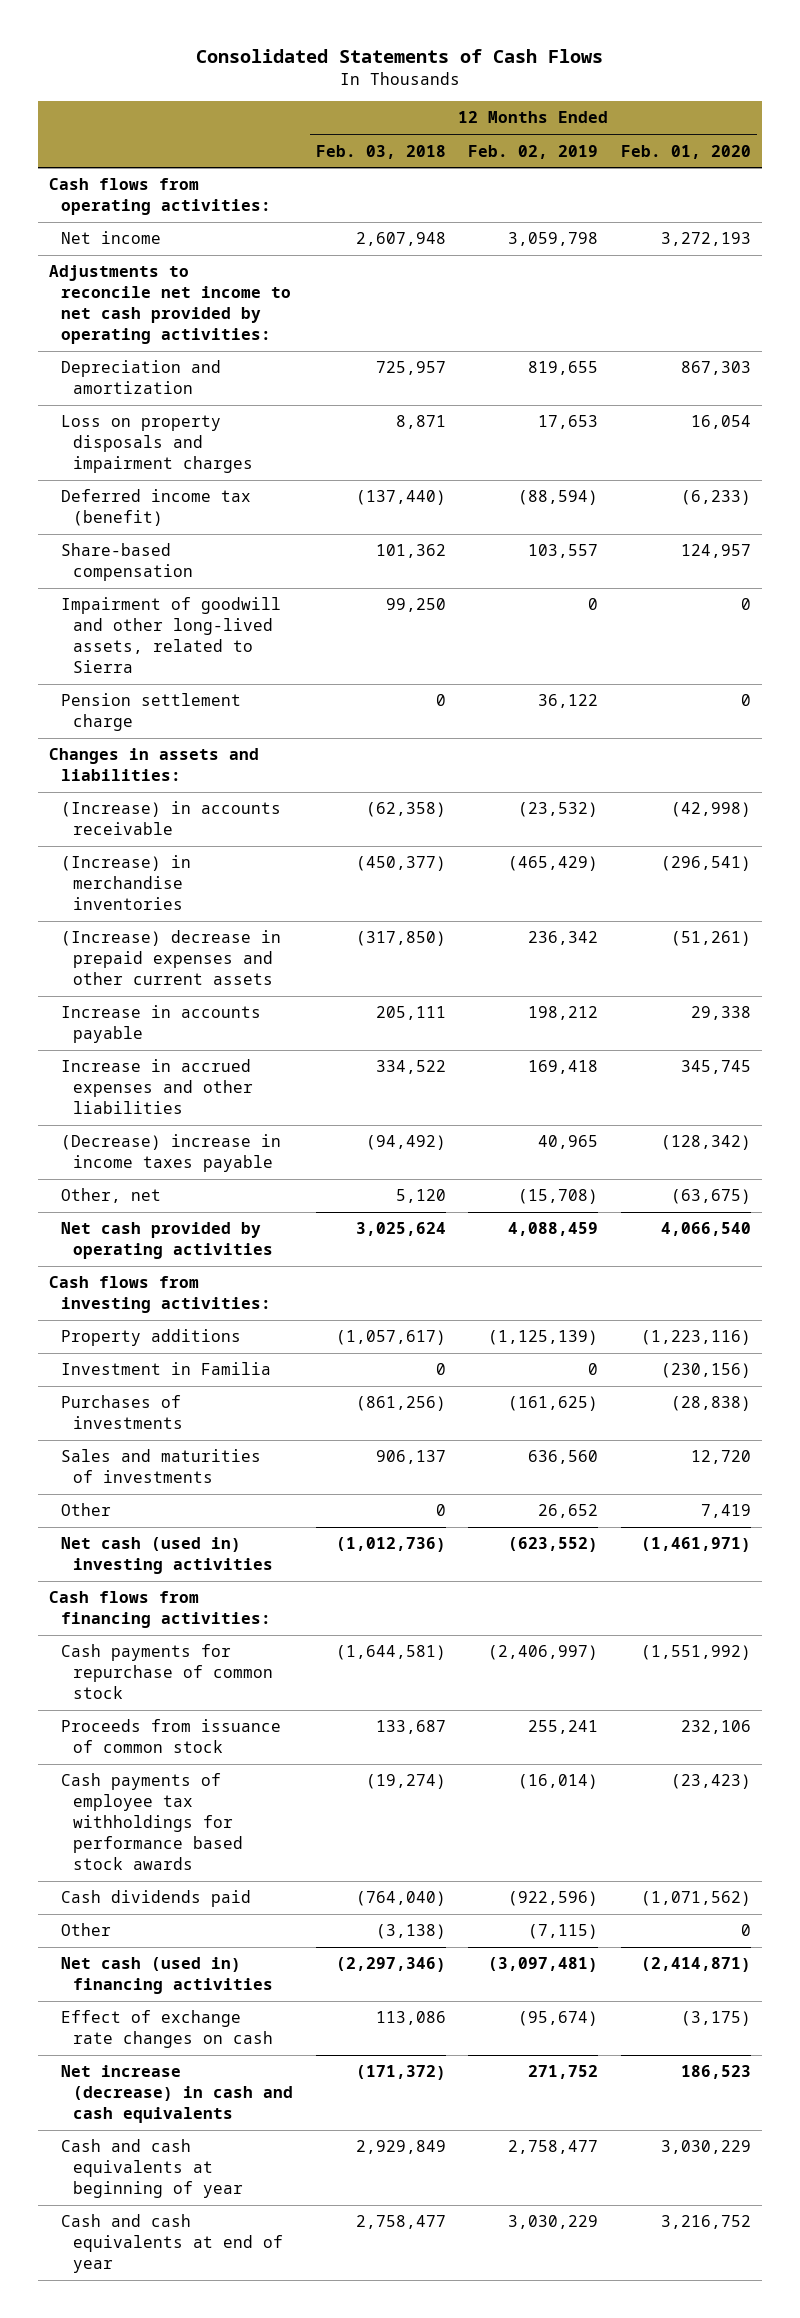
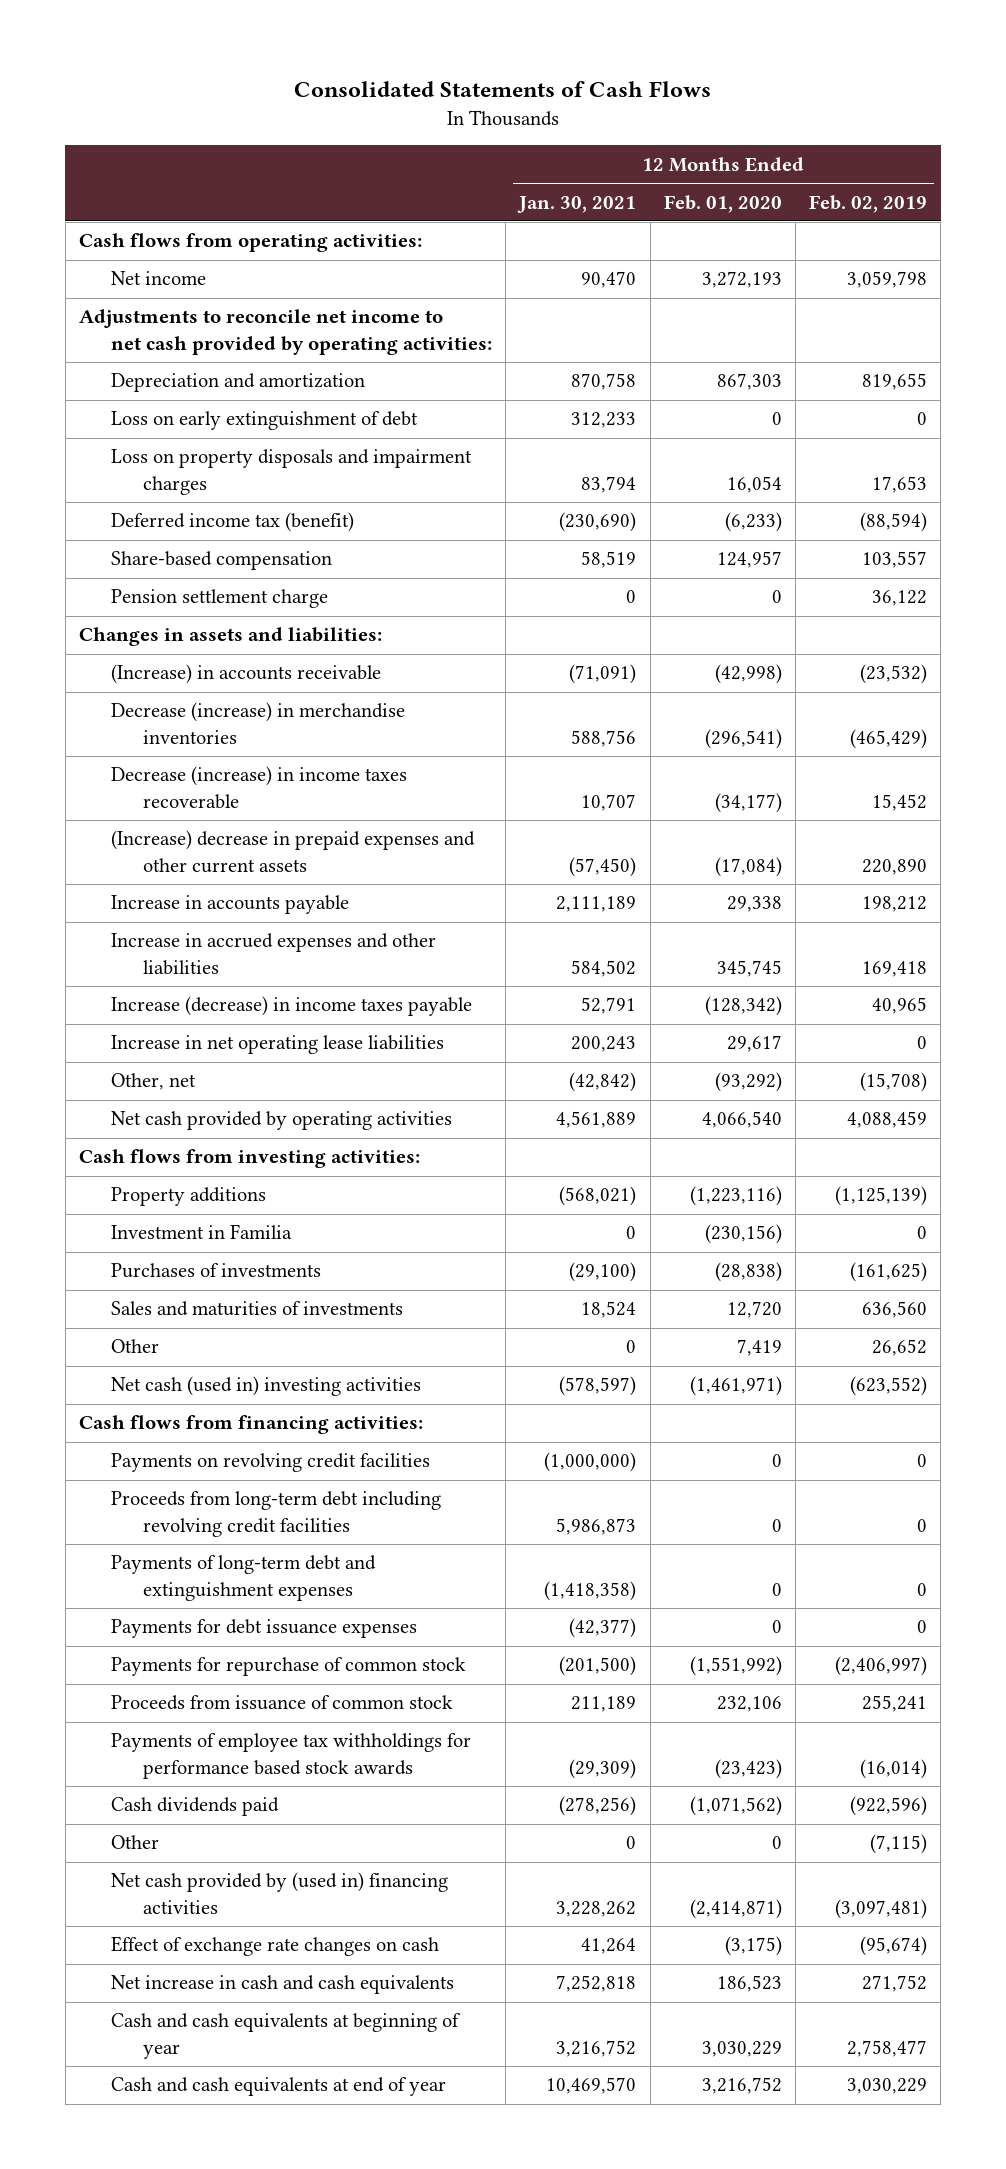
[315,144,446,159] Feb. 03, 2018 -> none
none -> [517,195,637,213] Jan. 30, 2021
none -> [111,411,419,431] Loss on early extinguishment of debt
[61,597,282,674] Impairment of goodwill and other long-lived assets, related to Sierra -> none
[61,855,192,911] (Increase) in merchandise inventories -> [111,702,406,744] Decrease (increase) in merchandise inventories
none -> [111,766,408,809] Decrease (increase) in income taxes recoverable
[528,931,599,946] 236,342 -> [862,858,928,875] 220,890
[671,931,752,947] (51,261) -> [714,856,782,877] (17,084)
[61,1134,282,1173] (Decrease) increase in income taxes payable -> [111,996,473,1017] Increase (decrease) in income taxes payable
none -> [111,1035,445,1055] Increase in net operating lease liabilities
[671,1189,752,1205] (63,675) -> [714,1072,782,1093] (93,292)
none -> [111,1453,431,1473] Payments on revolving credit facilities
none -> [111,1491,442,1537] Proceeds from long-term debt including revolving credit facilities
none -> [111,1555,377,1601] Payments of long-term debt and extinguishment expenses
none -> [111,1619,418,1639] Payments for debt issuance expenses
[61,1644,273,1700] Cash payments for repurchase of common stock -> [111,1657,467,1677] Payments for repurchase of common stock
[61,1773,243,1871] Cash payments of employee tax withholdings for performance based stock awards -> [111,1733,472,1779] Payments of employee tax withholdings for performance based stock awards
[61,1957,273,1995] Net cash (used in) financing activities -> [111,1872,449,1914] Net cash provided by (used in) financing activities
[61,2065,293,2124] Net increase (decrease) in cash and cash equivalents -> [111,1975,455,1995] Net increase in cash and cash equivalents

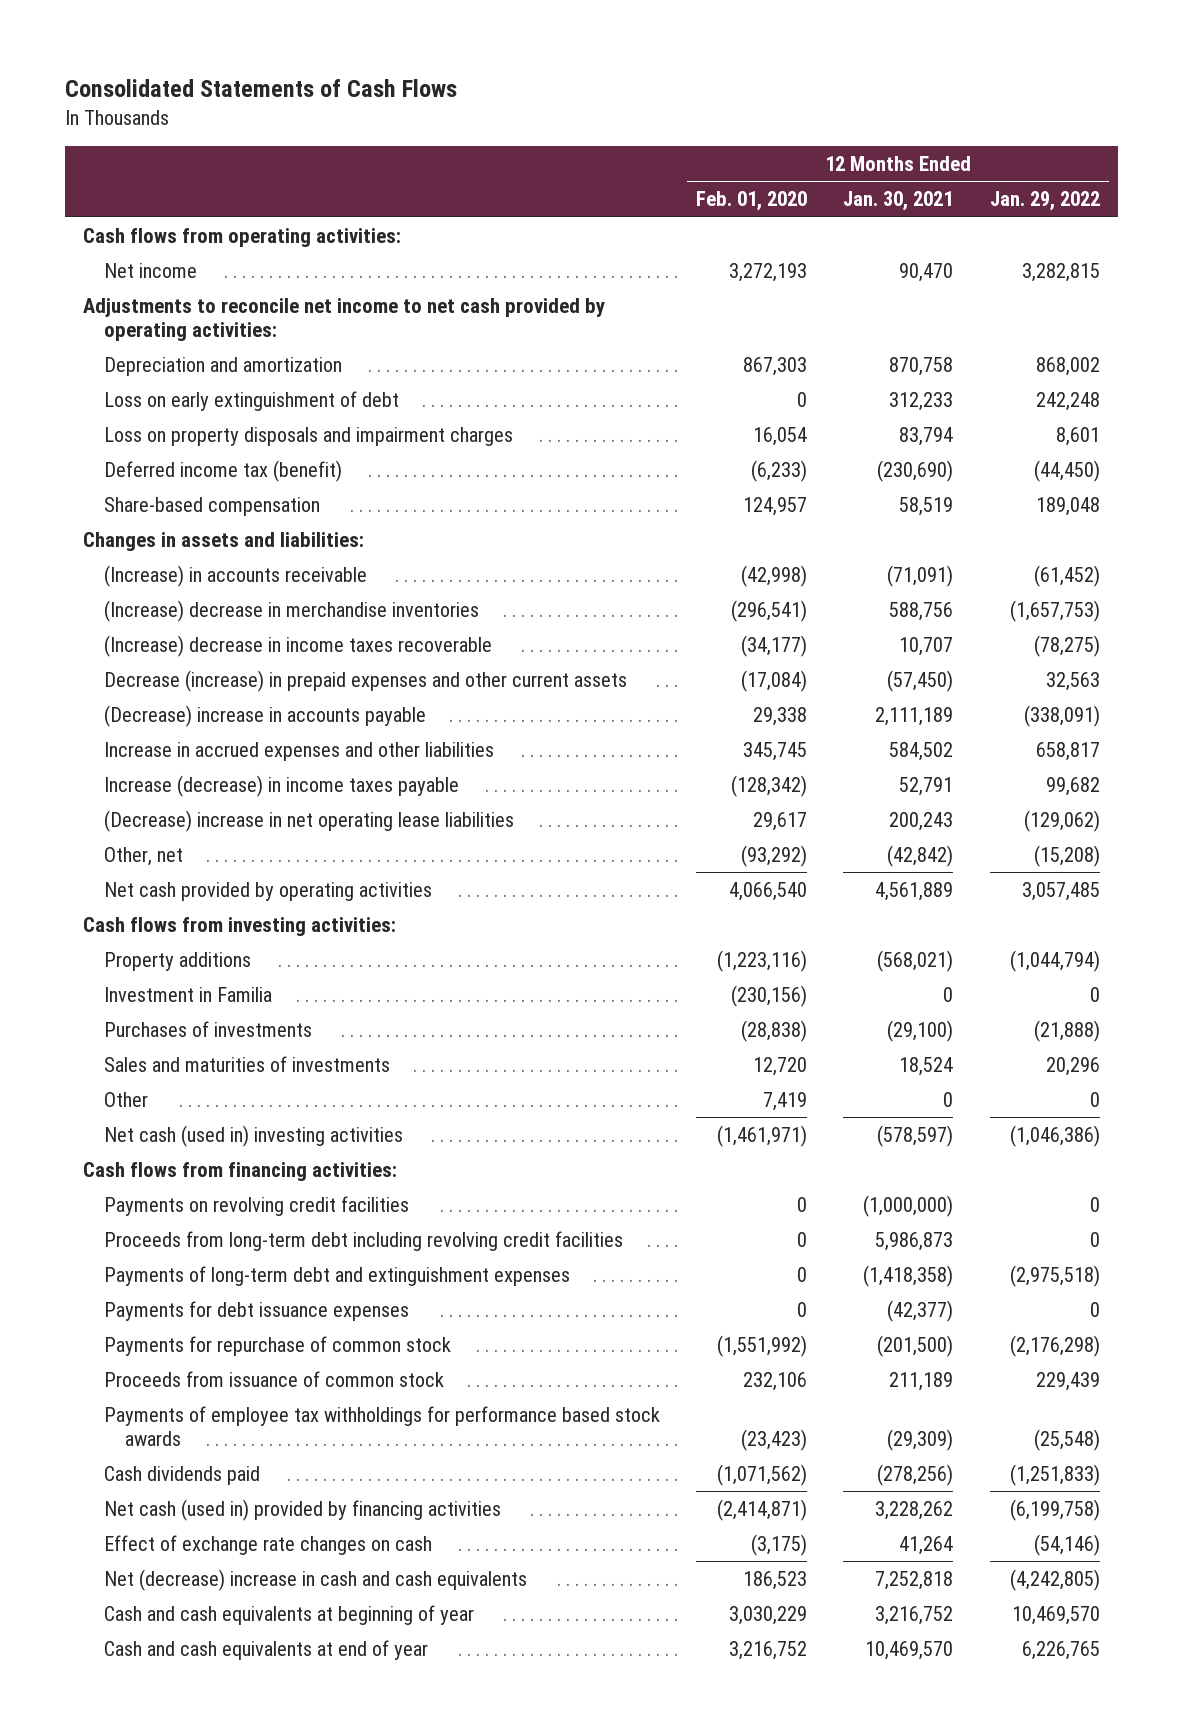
[809,194,928,213] Feb. 02, 2019 -> none
none -> [989,191,1100,212] Jan. 29, 2022
[111,589,329,609] Pension settlement charge -> none
[111,702,406,744] Decrease (increase) in merchandise inventories -> [103,600,479,623] (Increase) decrease in merchandise inventories
[111,766,408,809] Decrease (increase) in income taxes recoverable -> [103,635,492,658] (Increase) decrease in income taxes recoverable
[111,830,476,873] (Increase) decrease in prepaid expenses and other current assets -> [103,670,627,693] Decrease (increase) in prepaid expenses and other current assets
[111,895,350,915] Increase in accounts payable -> [103,705,426,728] (Decrease) increase in accounts payable
[111,1035,445,1055] Increase in net operating lease liabilities -> [103,810,514,833] (Decrease) increase in net operating lease liabilities
[111,1835,160,1850] Other -> none
[111,1872,449,1914] Net cash provided by (used in) financing activities -> [103,1499,501,1522] Net cash (used in) provided by financing activities
[111,1975,455,1995] Net increase in cash and cash equivalents -> [103,1569,527,1592] Net (decrease) increase in cash and cash equivalents

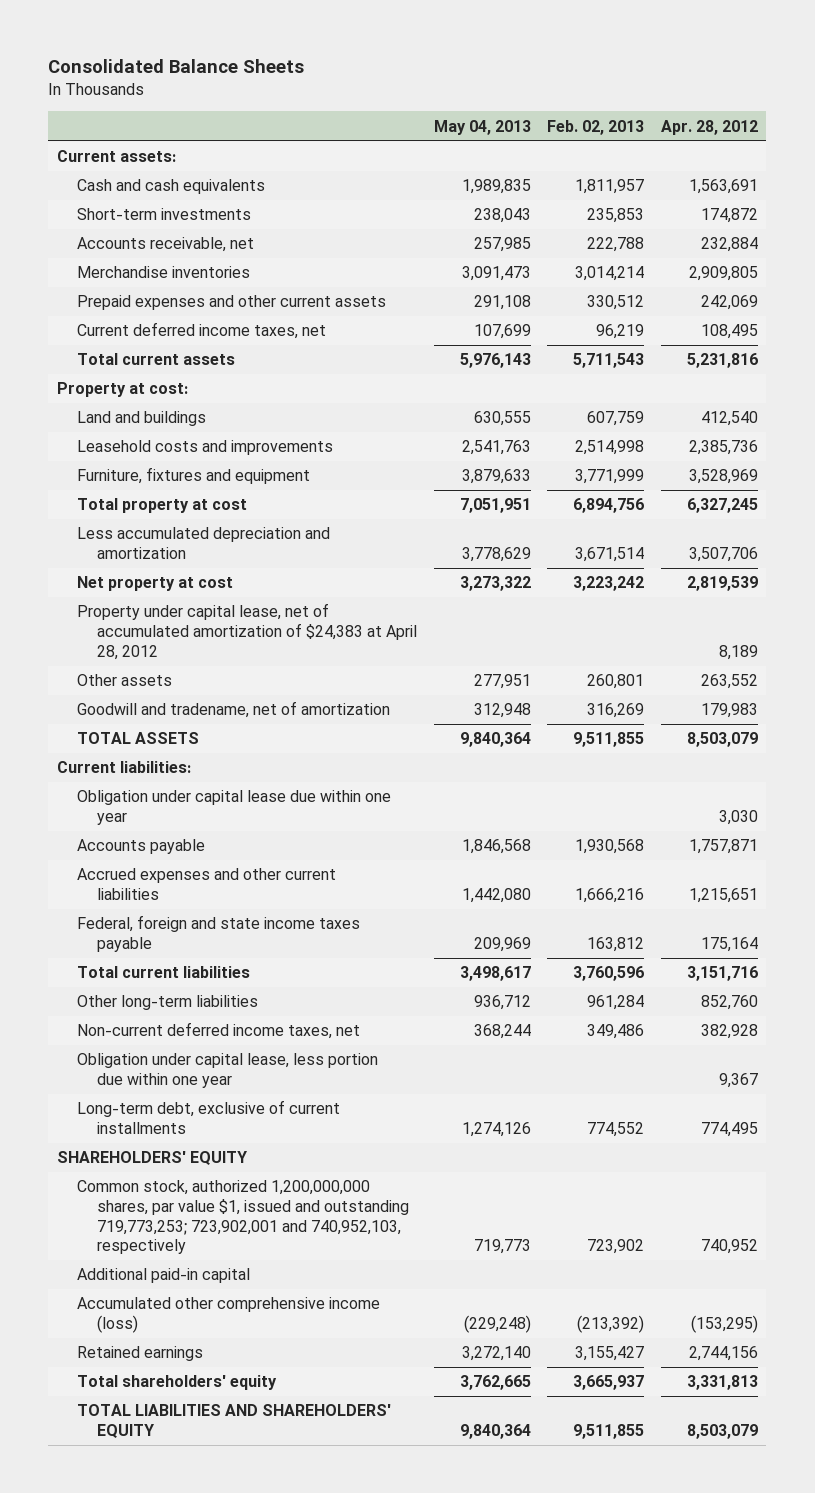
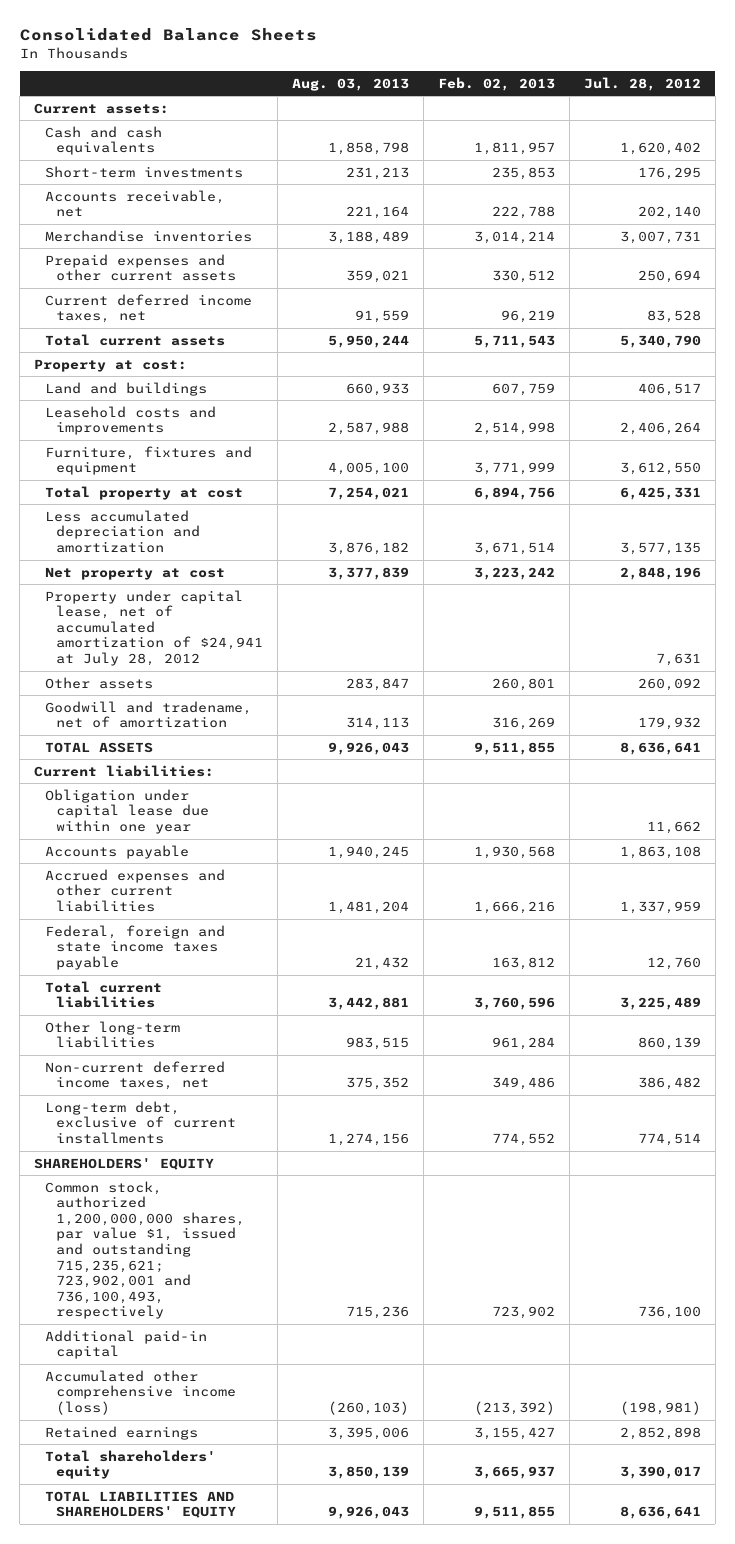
[433,119,531,135] May 04, 2013 -> none
[661,119,759,135] Apr. 28, 2012 -> none
none -> [292,77,410,91] Aug. 03, 2013
none -> [583,76,701,91] Jul. 28, 2012
[76,603,418,660] Property under capital lease, net of accumulated amortization of $24,383 at April 28, 2012 -> [45,589,264,666] Property under capital lease, net of accumulated amortization of $24,941 at July 28, 2012
[76,1053,378,1088] Obligation under capital lease, less portion due within one year -> none
[76,1180,410,1255] Common stock, authorized 1,200,000,000 shares, par value $1, issued and outstanding 719,773,253; 723,902,001 and 740,952,103, respectively -> [45,1180,246,1320] Common stock, authorized 1,200,000,000 shares, par value $1, issued and outstanding 715,235,621; 723,902,001 and 736,100,493, respectively

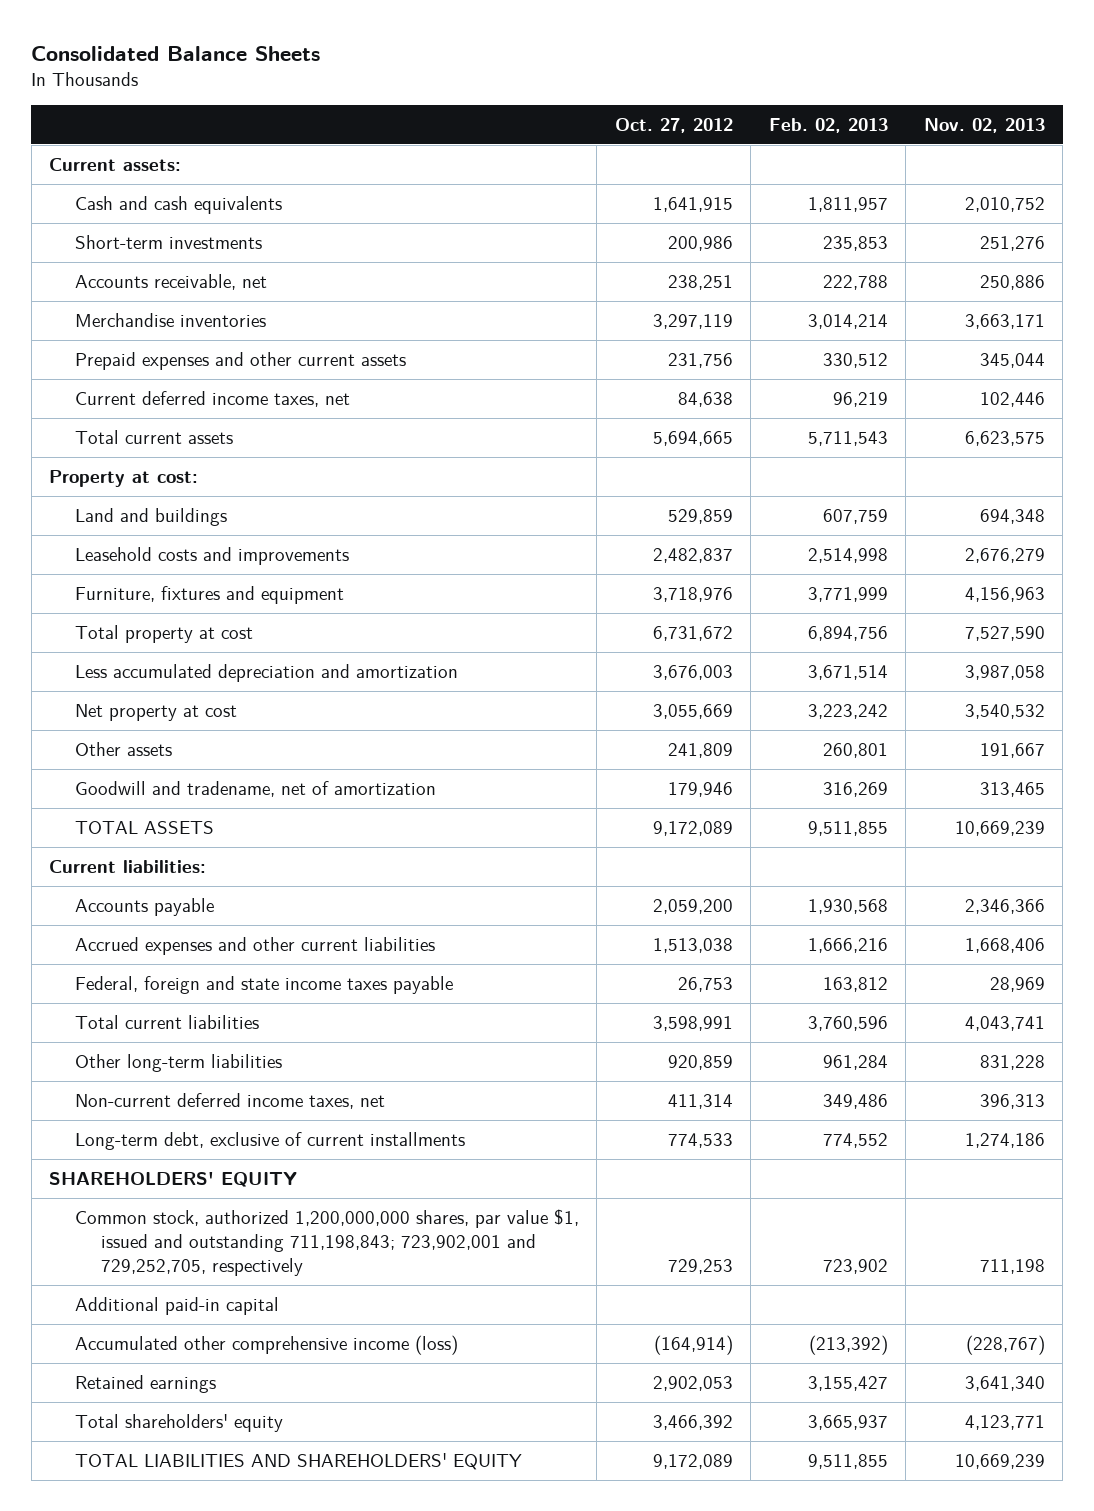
[292,77,410,91] Aug. 03, 2013 -> none
[583,76,701,91] Jul. 28, 2012 -> none
none -> [614,117,733,133] Oct. 27, 2012
none -> [923,117,1045,133] Nov. 02, 2013
[45,589,264,666] Property under capital lease, net of accumulated amortization of $24,941 at July 28, 2012 -> none
[45,788,210,834] Obligation under capital lease due within one year -> none
[45,1180,246,1320] Common stock, authorized 1,200,000,000 shares, par value $1, issued and outstanding 715,235,621; 723,902,001 and 736,100,493, respectively -> [74,1209,579,1277] Common stock, authorized 1,200,000,000 shares, par value $1, issued and outstanding 711,198,843; 723,902,001 and 729,252,705, respectively

